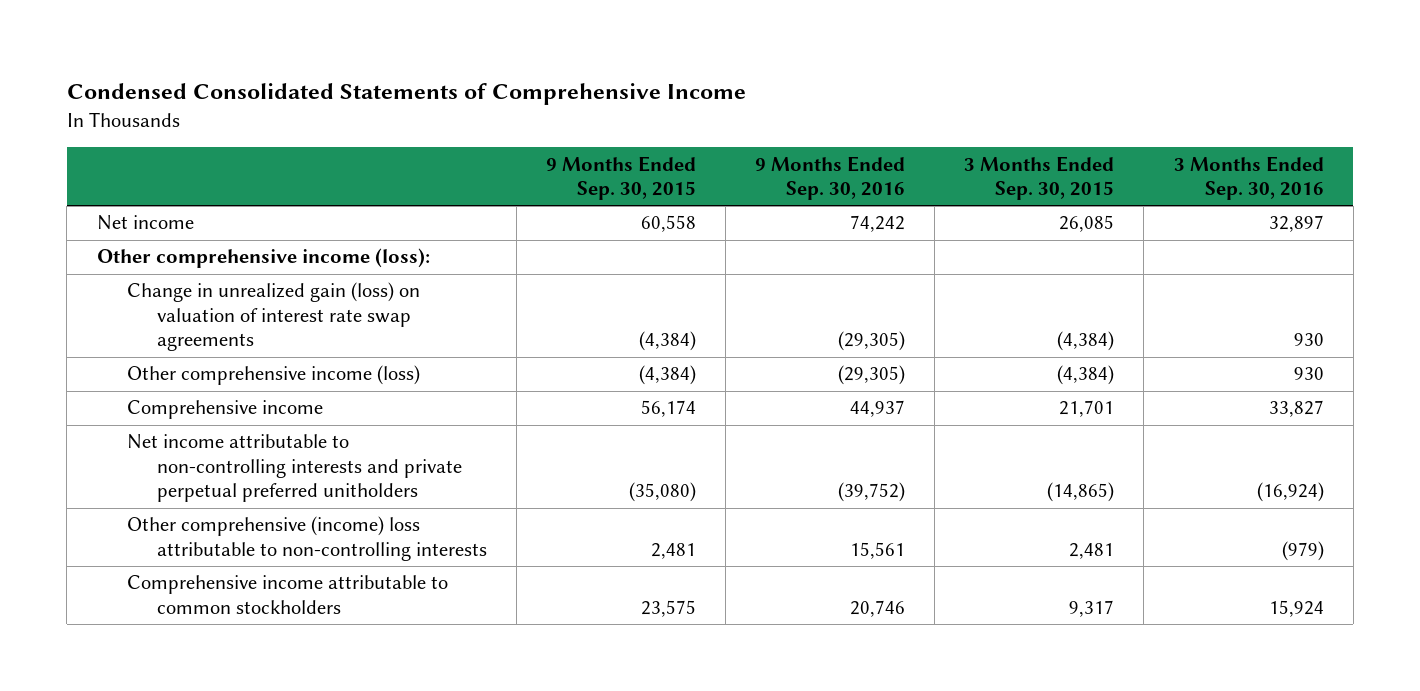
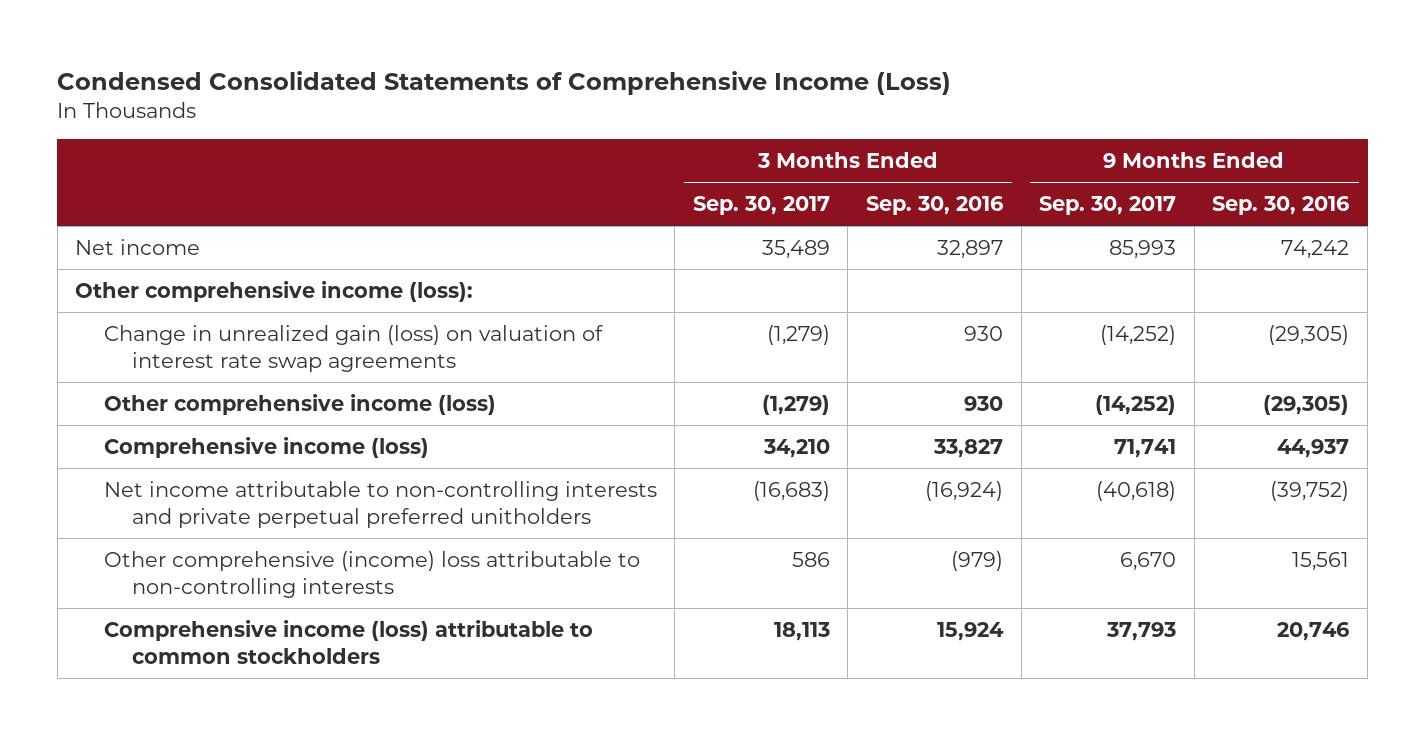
[66,82,746,105] Condensed Consolidated Statements of Comprehensive Income -> [57,70,952,95] Condensed Consolidated Statements of Comprehensive Income (Loss)
[546,155,697,201] 9 Months Ended Sep. 30, 2015 -> none
[964,155,1115,201] 3 Months Ended Sep. 30, 2015 -> none
none -> [692,196,830,216] Sep. 30, 2017
none -> [1039,196,1177,216] Sep. 30, 2017
[126,400,323,420] Comprehensive income -> [103,436,429,458] Comprehensive income (loss)
[126,575,448,614] Comprehensive income attributable to common stockholders -> [103,619,593,664] Comprehensive income (loss) attributable to common stockholders

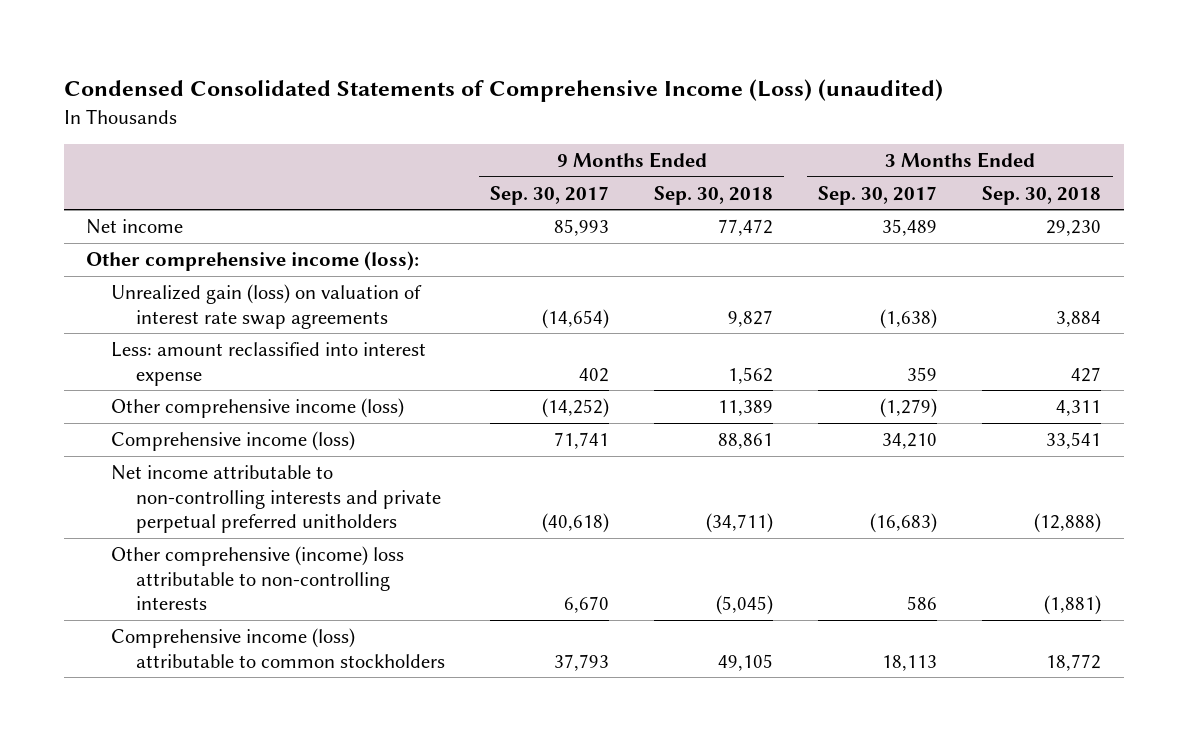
[57,70,952,95] Condensed Consolidated Statements of Comprehensive Income (Loss) -> [63,78,943,102] Condensed Consolidated Statements of Comprehensive Income (Loss) (unaudited)
[866,196,1004,216] Sep. 30, 2016 -> none
[1212,196,1350,216] Sep. 30, 2016 -> none
none -> [654,185,774,205] Sep. 30, 2018
none -> [982,185,1102,205] Sep. 30, 2018
[103,324,603,372] Change in unrealized gain (loss) on valuation of interest rate swap agreements -> [111,283,423,329] Unrealized gain (loss) on valuation of interest rate swap agreements
[766,324,830,345] (1,279) -> [880,308,938,329] (1,638)
[1100,324,1177,345] (14,252) -> [542,308,610,329] (14,654)
none -> [111,341,427,386] Less: amount reclassified into interest expense

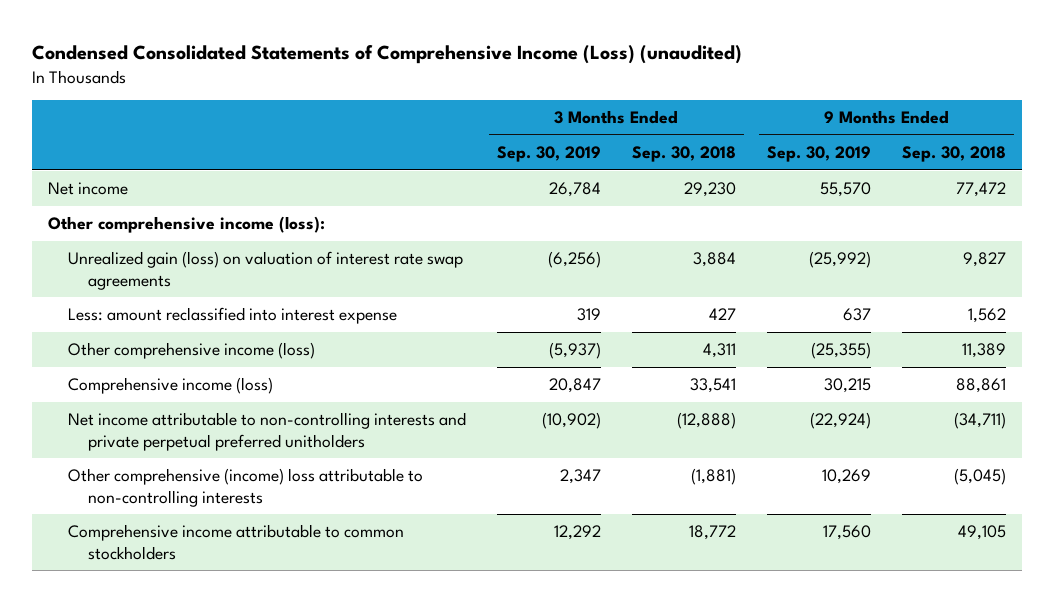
[490,185,610,205] Sep. 30, 2017 -> none
[818,185,938,205] Sep. 30, 2017 -> none
none -> [496,145,601,162] Sep. 30, 2019
none -> [767,145,872,162] Sep. 30, 2019
[111,627,446,668] Comprehensive income (loss) attributable to common stockholders -> [67,524,404,560] Comprehensive income attributable to common stockholders

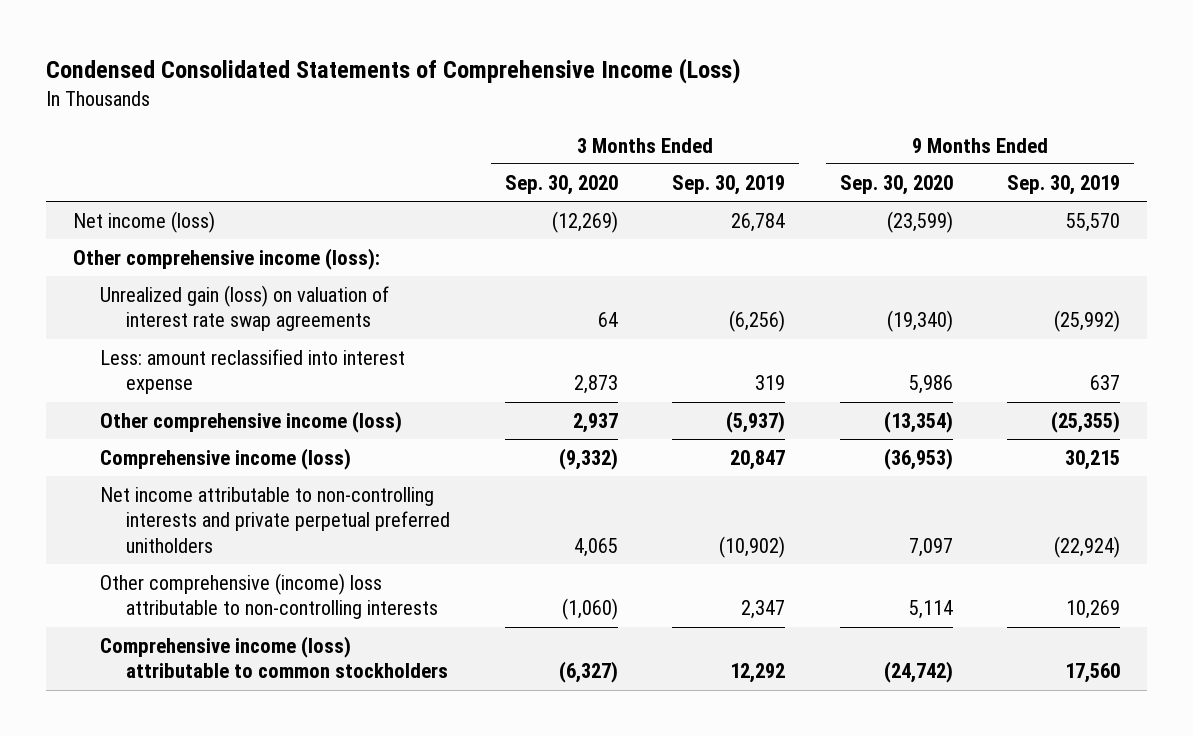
[32,45,743,65] Condensed Consolidated Statements of Comprehensive Income (Loss) (unaudited) -> [45,58,741,85] Condensed Consolidated Statements of Comprehensive Income (Loss)
[631,145,736,162] Sep. 30, 2018 -> none
[902,145,1007,162] Sep. 30, 2018 -> none
none -> [504,174,618,195] Sep. 30, 2020
none -> [839,174,953,195] Sep. 30, 2020
[47,182,128,196] Net income -> [73,210,216,233] Net income (loss)
[67,524,404,560] Comprehensive income attributable to common stockholders -> [99,635,449,679] Comprehensive income (loss) attributable to common stockholders

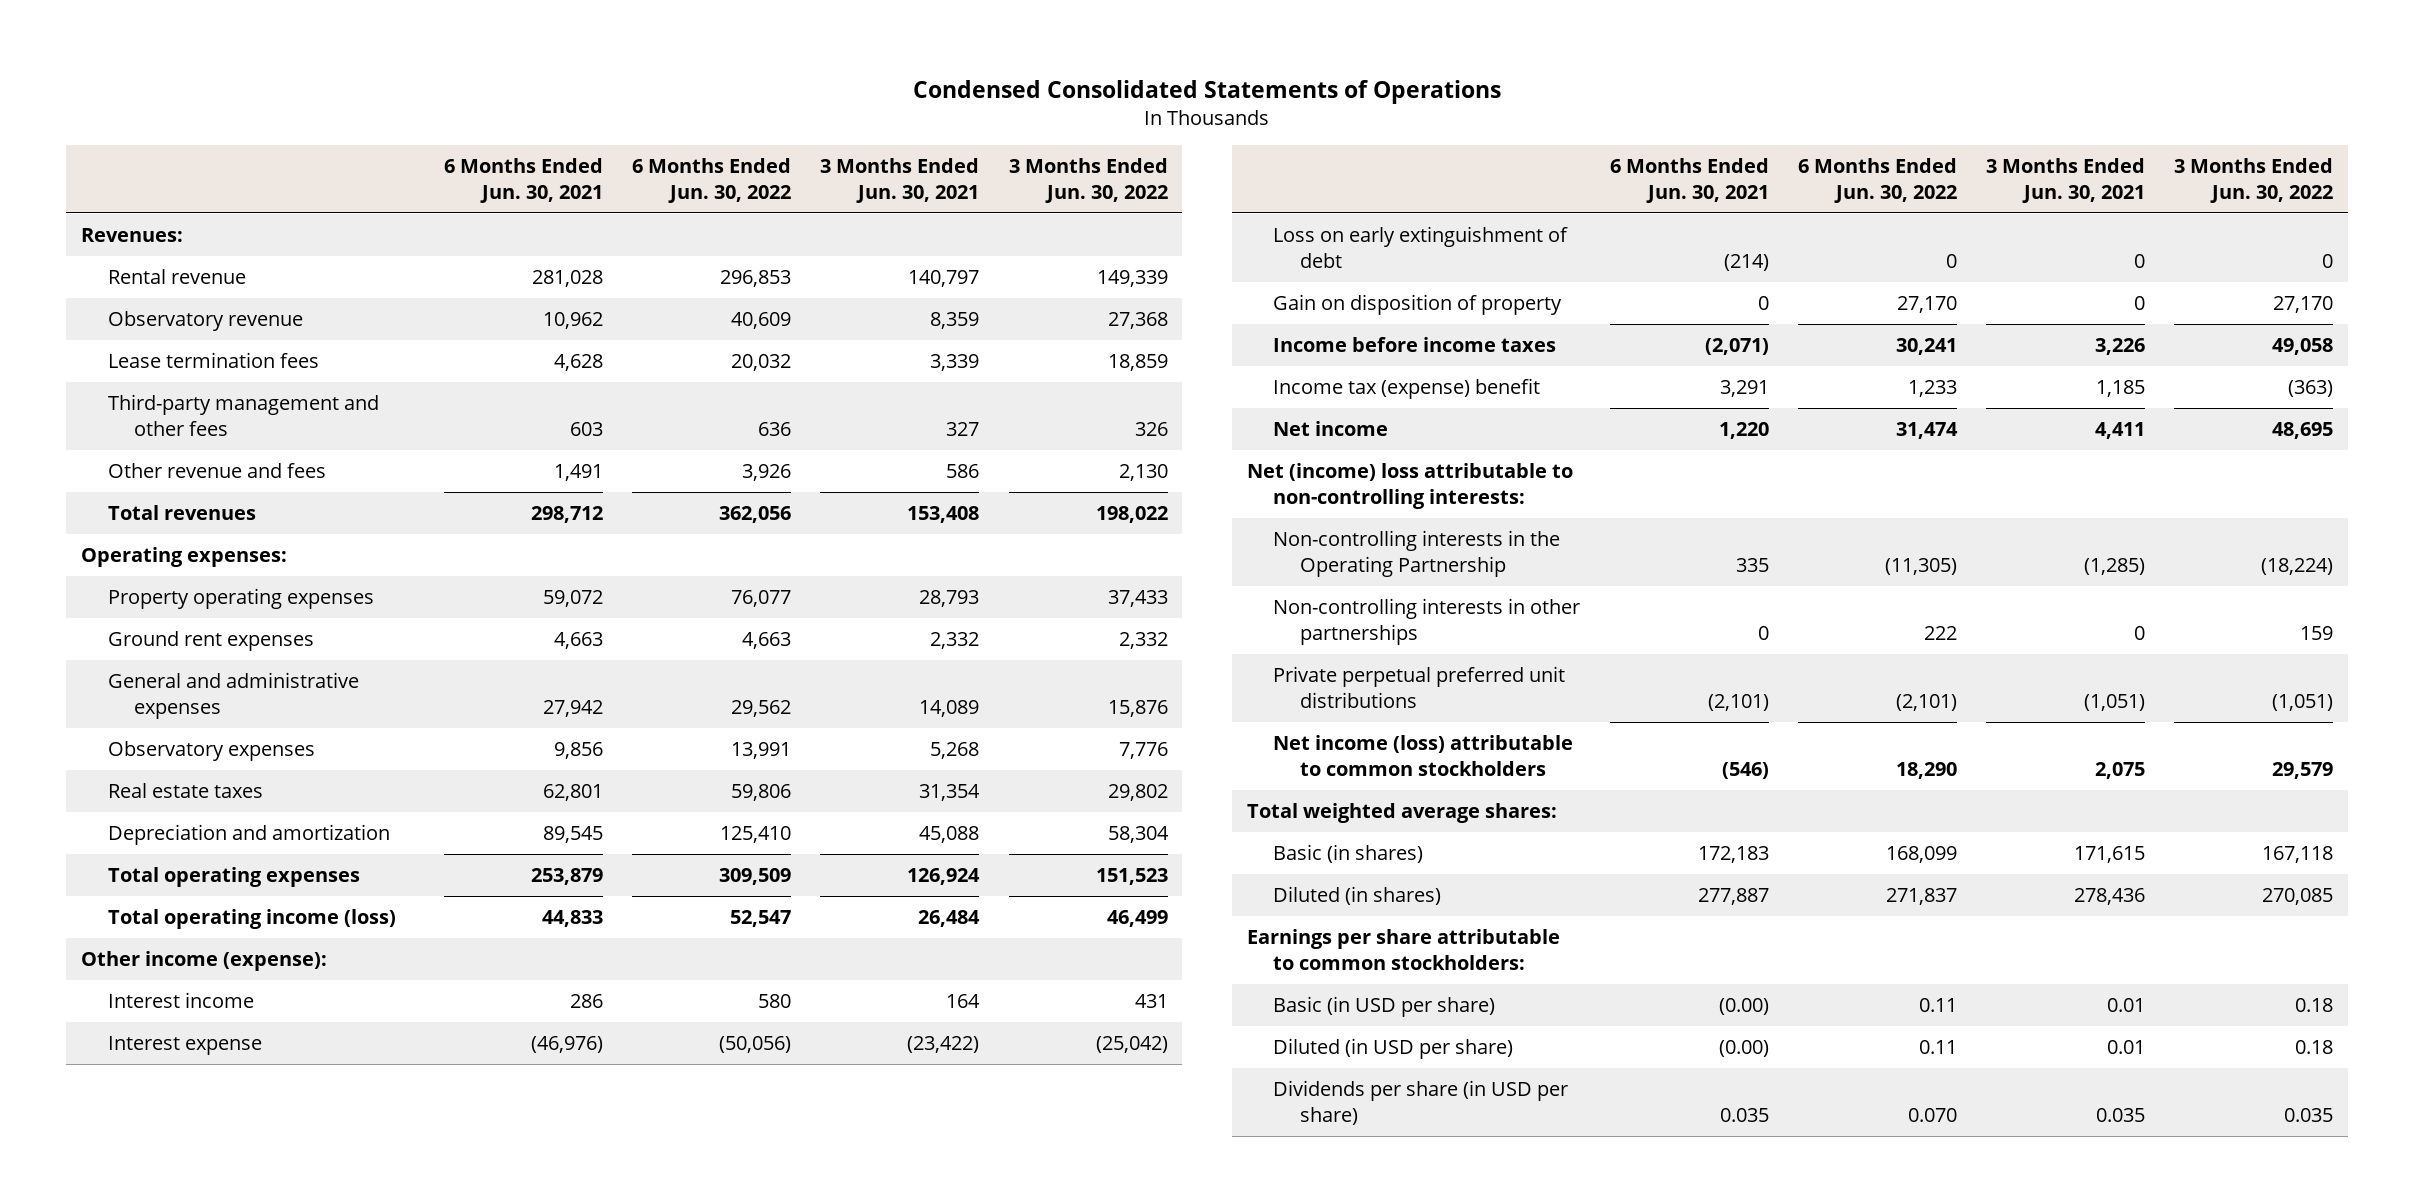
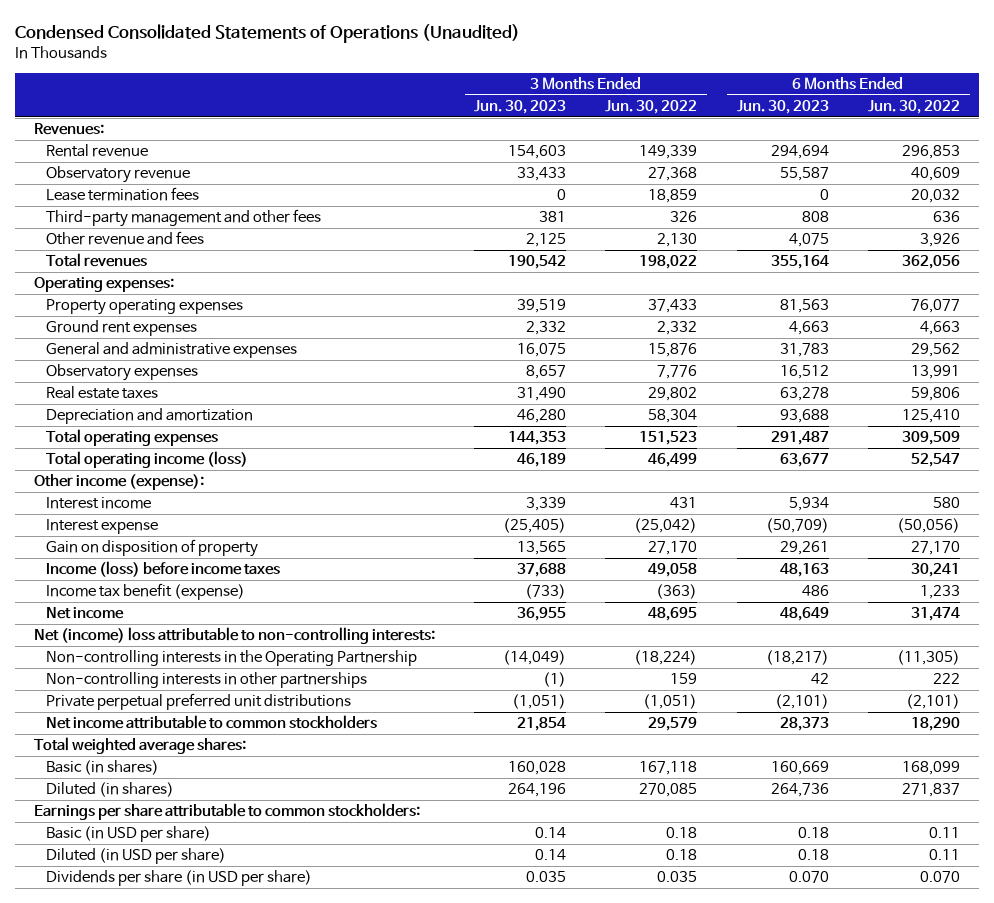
[913,79,1502,104] Condensed Consolidated Statements of Operations -> [14,23,520,43] Condensed Consolidated Statements of Operations (Unaudited)
[443,157,603,203] 6 Months Ended Jun. 30, 2021 -> none
[820,157,980,203] 3 Months Ended Jun. 30, 2021 -> none
none -> [474,100,567,115] Jun. 30, 2023
none -> [736,100,829,115] Jun. 30, 2023
[1273,226,1569,269] Loss on early extinguishment of debt -> none
[1273,337,1557,353] Income before income taxes -> [46,561,281,578] Income (loss) before income taxes
[1273,378,1541,400] Income tax (expense) benefit -> [46,583,246,601] Income tax benefit (expense)
[1273,735,1574,777] Net income (loss) attributable to common stockholders -> [46,715,378,730] Net income attributable to common stockholders

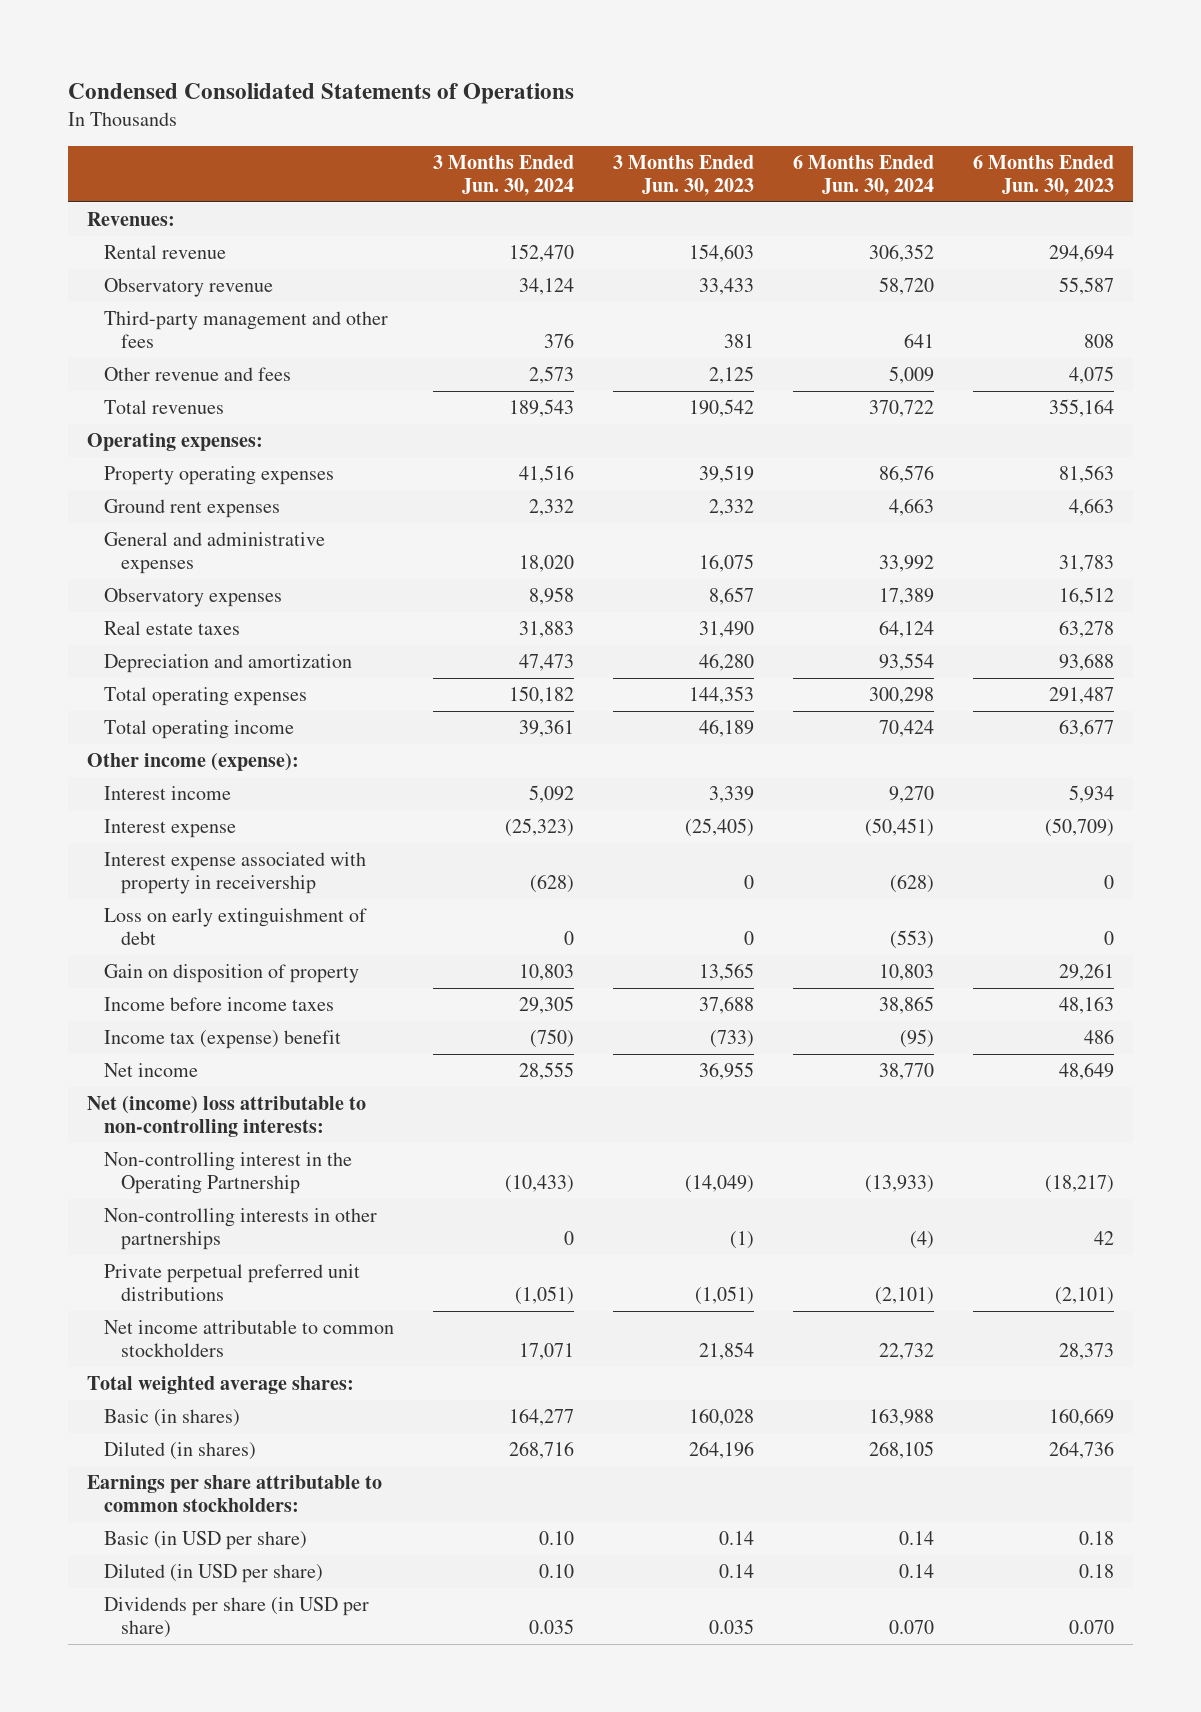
[14,23,520,43] Condensed Consolidated Statements of Operations (Unaudited) -> [67,82,574,104] Condensed Consolidated Statements of Operations
[605,100,698,115] Jun. 30, 2022 -> none
[867,100,960,115] Jun. 30, 2022 -> none
none -> [432,154,574,196] 3 Months Ended Jun. 30, 2024
none -> [792,154,934,196] 6 Months Ended Jun. 30, 2024
[46,187,200,202] Lease termination fees -> none
[46,451,249,469] Total operating income (loss) -> [104,719,295,739] Total operating income
none -> [104,851,367,895] Interest expense associated with property in receivership
none -> [104,907,368,946] Loss on early extinguishment of debt
[46,561,281,578] Income (loss) before income taxes -> [104,996,335,1011] Income before income taxes
[46,583,246,601] Income tax benefit (expense) -> [104,1029,342,1049] Income tax (expense) benefit
[46,650,418,667] Non-controlling interests in the Operating Partnership -> [104,1151,353,1195] Non-controlling interest in the Operating Partnership

